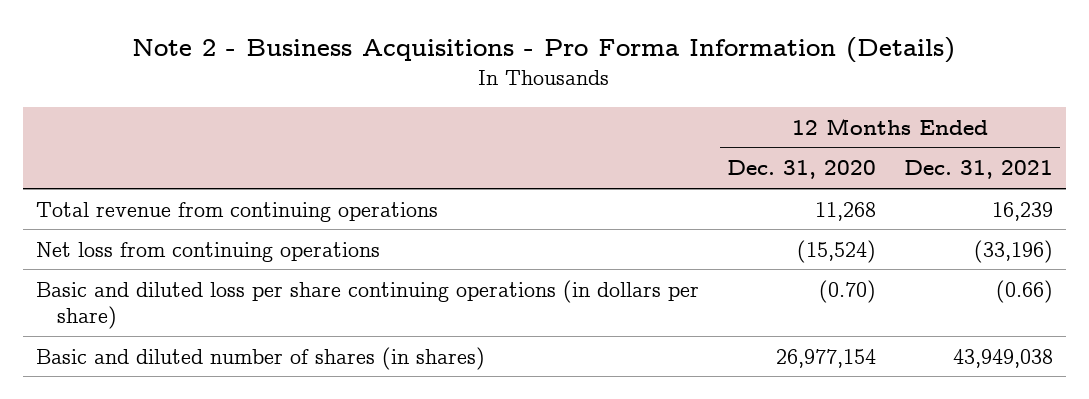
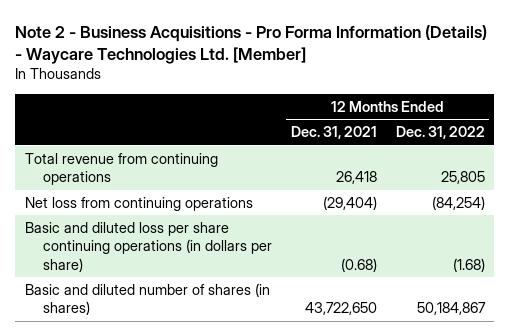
[132,37,956,64] Note 2 - Business Acquisitions - Pro Forma Information (Details) -> [15,24,488,65] Note 2 - Business Acquisitions - Pro Forma Information (Details) - Waycare Technologies Ltd. [Member]
[726,160,876,180] Dec. 31, 2020 -> none
none -> [395,126,485,140] Dec. 31, 2022
[991,201,1053,221] 16,239 -> [335,171,377,185] 26,418
[973,239,1053,263] (33,196) -> [322,195,377,210] (29,404)
[995,279,1053,303] (0.66) -> [340,257,377,272] (0.68)
[952,348,1053,368] 43,949,038 -> [304,302,377,316] 43,722,650

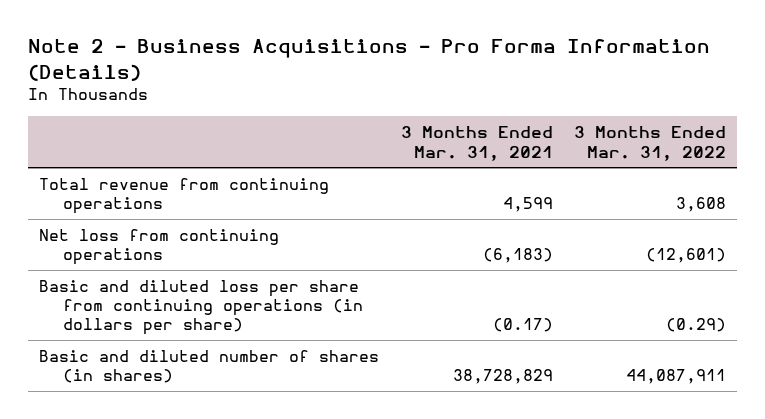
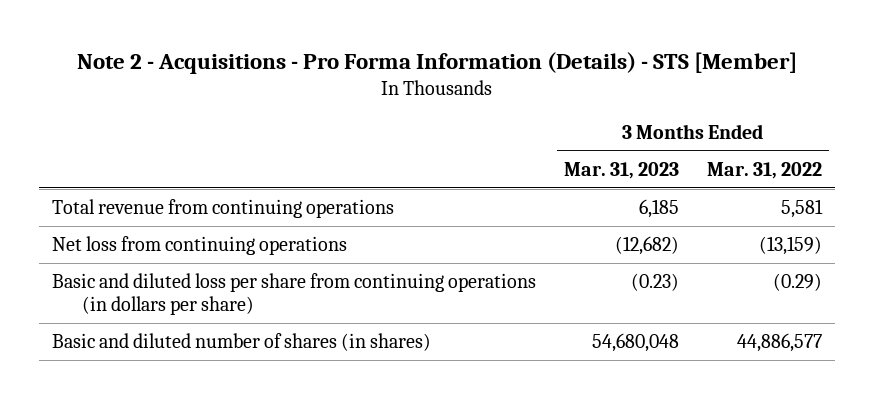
[28,39,711,81] Note 2 - Business Acquisitions - Pro Forma Information (Details) -> [76,51,797,74] Note 2 - Acquisitions - Pro Forma Information (Details) - STS [Member]
[400,126,553,161] 3 Months Ended Mar. 31, 2021 -> none
none -> [563,161,679,179] Mar. 31, 2023
[676,197,727,213] 3,608 -> [780,198,823,218] 5,581
[646,248,727,264] (12,601) -> [758,235,822,255] (13,159)
[626,369,727,385] 44,087,911 -> [736,332,822,352] 44,886,577

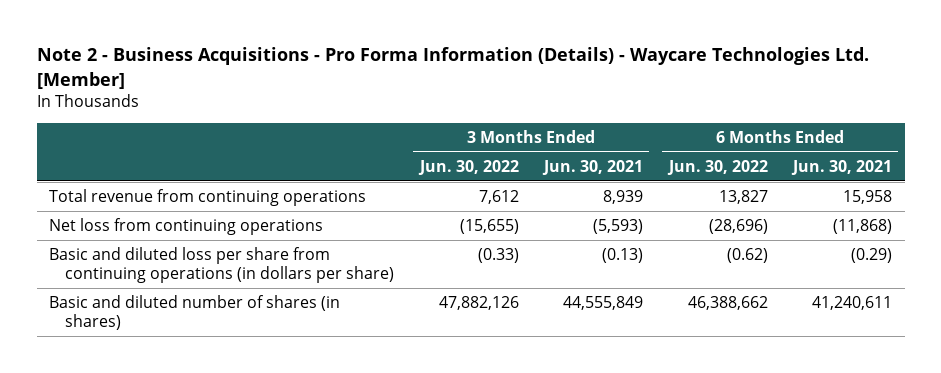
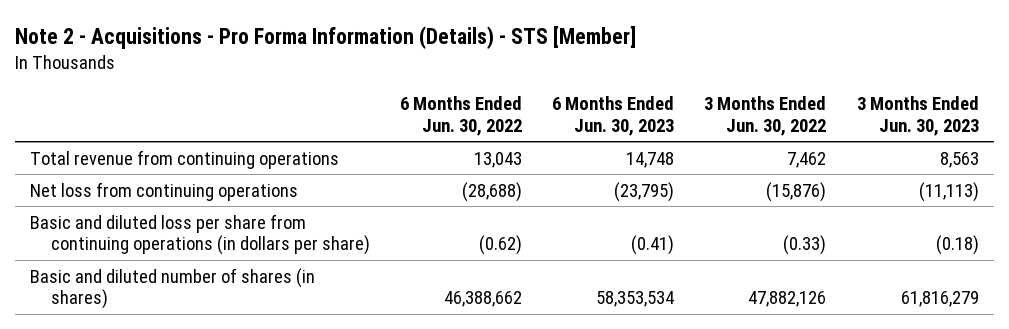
[36,47,869,89] Note 2 - Business Acquisitions - Pro Forma Information (Details) - Waycare Technologies Ltd. [Member] -> [14,25,636,49] Note 2 - Acquisitions - Pro Forma Information (Details) - STS [Member]
[542,159,644,175] Jun. 30, 2021 -> none
[791,159,893,175] Jun. 30, 2021 -> none
none -> [552,96,675,136] 6 Months Ended Jun. 30, 2023
none -> [856,96,979,136] 3 Months Ended Jun. 30, 2023
[478,190,519,205] 7,612 -> [787,151,827,168] 7,462
[718,190,768,205] 13,827 -> [474,151,523,168] 13,043
[459,219,519,235] (15,655) -> [766,181,827,202] (15,876)
[708,219,768,235] (28,696) -> [462,181,523,202] (28,688)

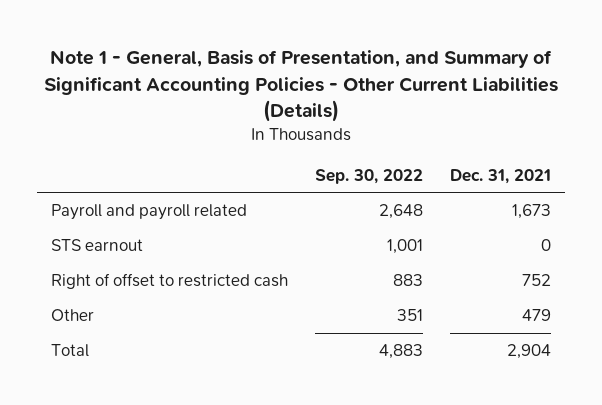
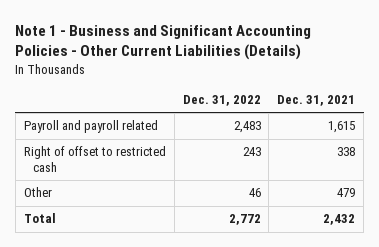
[44,50,559,123] Note 1 - General, Basis of Presentation, and Summary of Significant Accounting Policies - Other Current Liabilities (Details) -> [15,24,312,60] Note 1 - Business and Significant Accounting Policies - Other Current Liabilities (Details)
[315,168,424,184] Sep. 30, 2022 -> none
none -> [182,95,261,107] Dec. 31, 2022
[50,239,143,252] STS earnout -> none
[512,204,552,220] 1,673 -> [328,121,356,134] 1,615
[522,274,552,287] 752 -> [337,147,356,157] 338
[507,344,552,360] 2,904 -> [323,214,356,226] 2,432

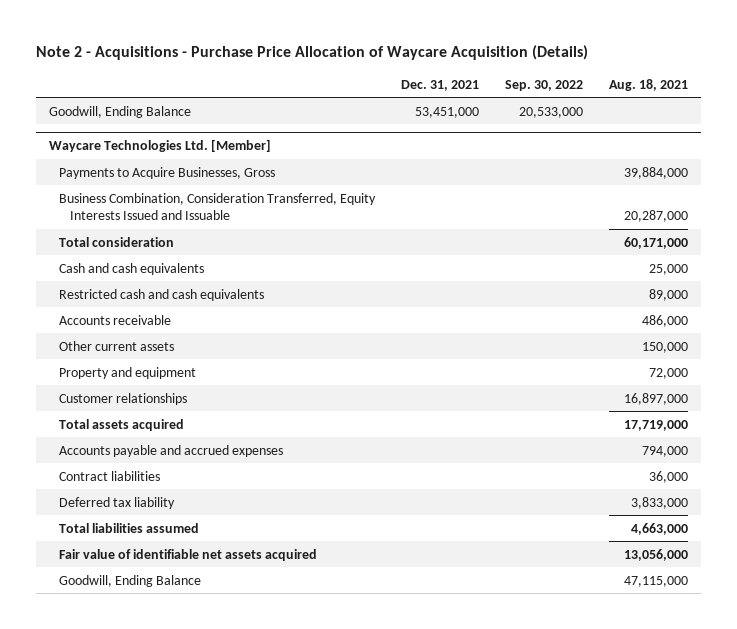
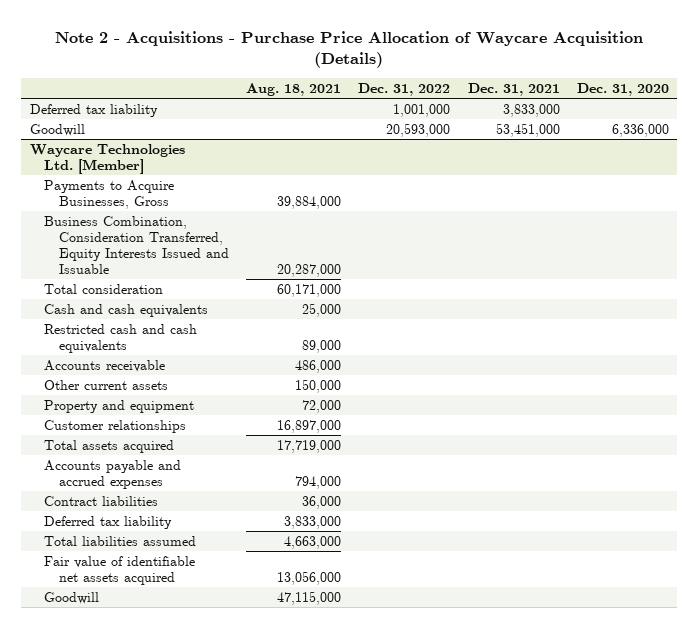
[505,79,584,91] Sep. 30, 2022 -> none
none -> [358,82,451,96] Dec. 31, 2022
none -> [576,82,669,96] Dec. 31, 2020
none -> [29,103,158,117] Deferred tax liability
[48,105,191,118] Goodwill, Ending Balance -> [29,123,85,136] Goodwill
[59,574,202,587] Goodwill, Ending Balance -> [44,591,100,604] Goodwill

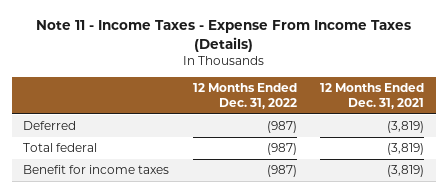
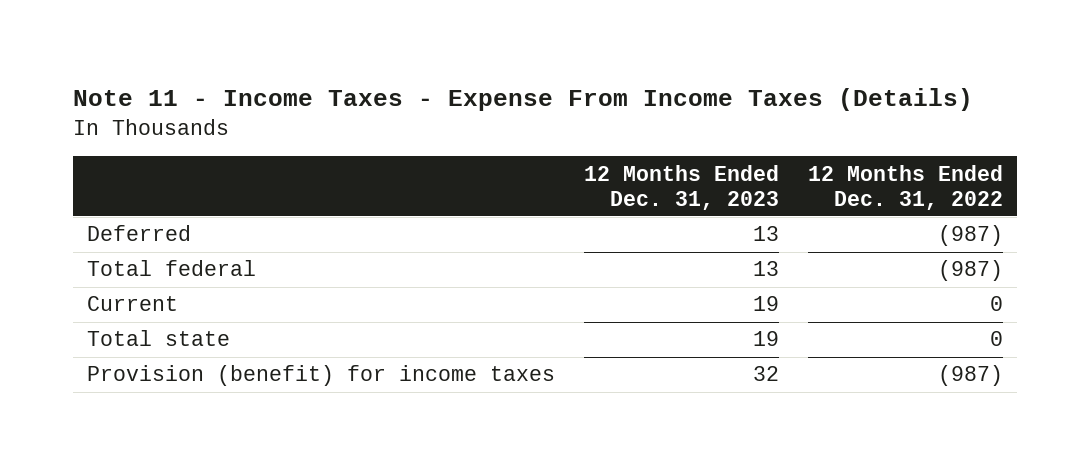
[320,83,425,109] 12 Months Ended Dec. 31, 2021 -> none
none -> [583,164,779,210] 12 Months Ended Dec. 31, 2023
none -> [87,296,179,312] Current
none -> [87,330,231,347] Total state
[23,165,170,175] Benefit for income taxes -> [87,365,556,387] Provision (benefit) for income taxes

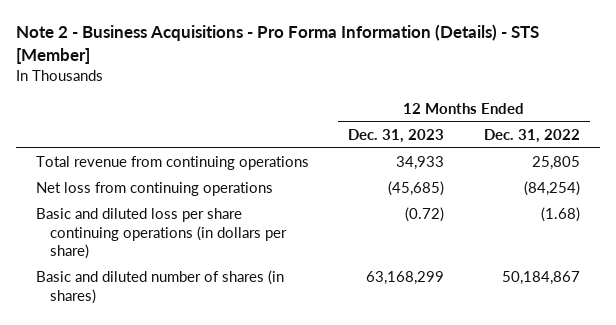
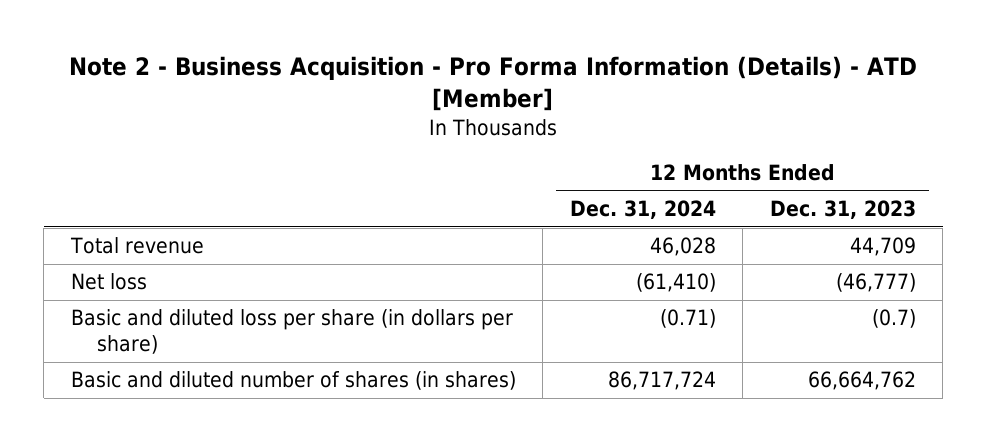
[15,24,539,65] Note 2 - Business Acquisitions - Pro Forma Information (Details) - STS [Member] -> [69,56,918,112] Note 2 - Business Acquisition - Pro Forma Information (Details) - ATD [Member]
[484,128,581,143] Dec. 31, 2022 -> none
none -> [569,200,716,220] Dec. 31, 2024
[35,156,309,171] Total revenue from continuing operations -> [69,237,204,255] Total revenue
[396,156,445,171] 34,933 -> [849,237,916,257] 44,709
[35,182,273,197] Net loss from continuing operations -> [70,273,147,291] Net loss
[388,181,445,197] (45,685) -> [835,273,916,293] (46,777)
[35,208,287,259] Basic and diluted loss per share continuing operations (in dollars per share) -> [70,309,513,355] Basic and diluted loss per share (in dollars per share)
[405,207,445,223] (0.72) -> [871,309,916,329] (0.7)
[366,271,445,286] 63,168,299 -> [807,371,916,391] 66,664,762

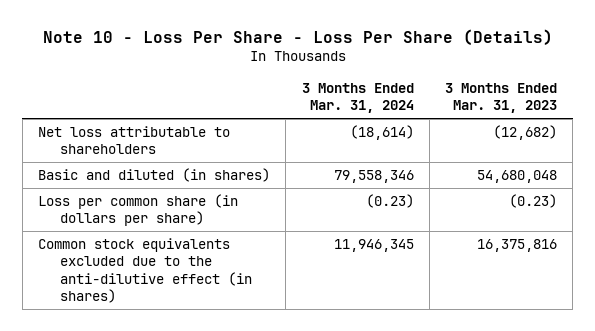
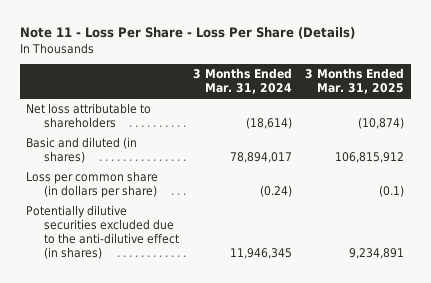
[42,29,553,46] Note 10 - Loss Per Share - Loss Per Share (Details) -> [19,27,355,40] Note 11 - Loss Per Share - Loss Per Share (Details)
[445,82,558,114] 3 Months Ended Mar. 31, 2023 -> none
none -> [305,68,405,95] 3 Months Ended Mar. 31, 2025
[333,169,414,183] 79,558,346 -> [229,152,292,164] 78,894,017
[365,193,414,208] (0.23) -> [259,185,292,198] (0.24)
[38,237,252,303] Common stock equivalents excluded due to the anti-dilutive effect (in shares) -> [26,205,180,260] Potentially dilutive securities excluded due to the anti-dilutive effect (in shares)

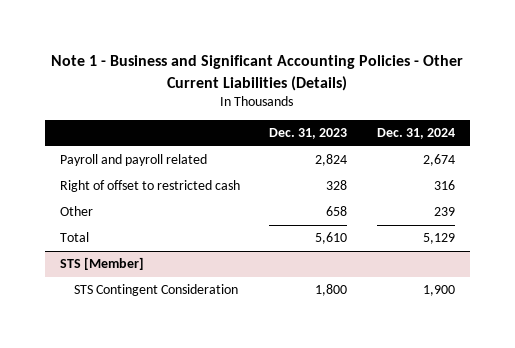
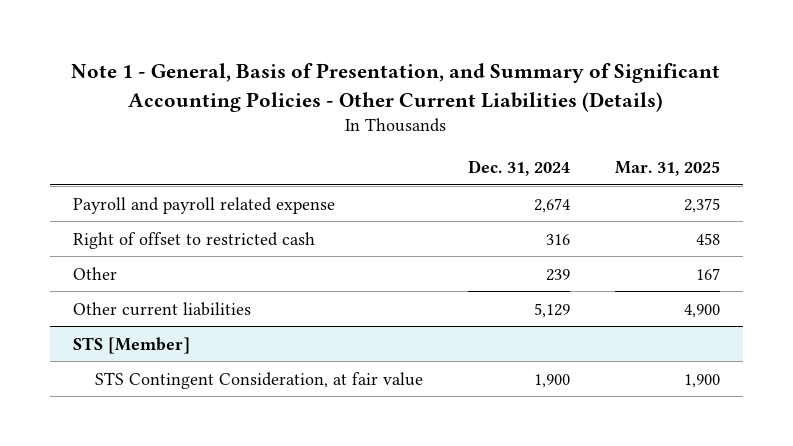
[51,55,464,91] Note 1 - Business and Significant Accounting Policies - Other Current Liabilities (Details) -> [71,63,721,112] Note 1 - General, Basis of Presentation, and Summary of Significant Accounting Policies - Other Current Liabilities (Details)
[269,128,348,140] Dec. 31, 2023 -> none
none -> [615,160,721,176] Mar. 31, 2025
[59,154,207,167] Payroll and payroll related -> [72,196,335,214] Payroll and payroll related expense
[59,232,89,243] Total -> [72,301,251,316] Other current liabilities
[74,284,239,297] STS Contingent Consideration -> [94,371,423,389] STS Contingent Consideration, at fair value

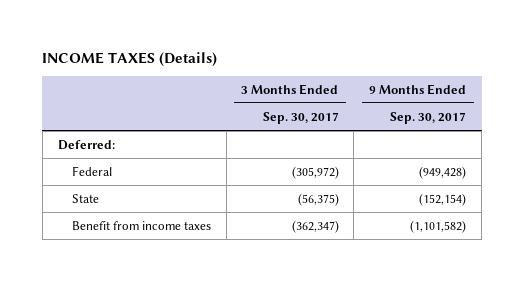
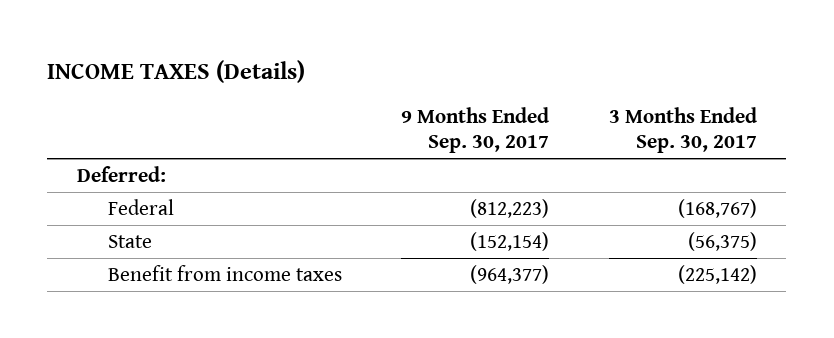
[291,165,339,179] (305,972) -> [677,199,757,219] (168,767)
[419,165,467,179] (949,428) -> [470,199,550,219] (812,223)
[291,219,339,233] (362,347) -> [677,265,757,285] (225,142)
[410,219,467,233] (1,101,582) -> [470,265,550,285] (964,377)

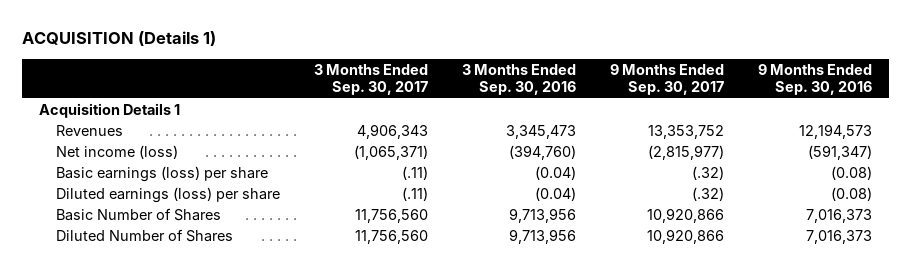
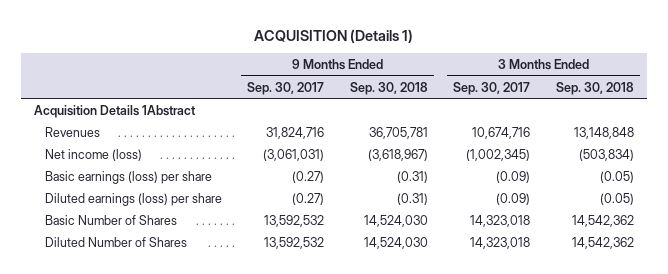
[462,63,577,96] 3 Months Ended Sep. 30, 2016 -> none
[758,63,873,96] 9 Months Ended Sep. 30, 2016 -> none
none -> [349,81,428,95] Sep. 30, 2018
none -> [555,81,634,95] Sep. 30, 2018
[38,102,180,118] Acquisition Details 1 -> [34,104,197,118] Acquisition Details 1Abstract
[357,123,429,139] 4,906,343 -> [472,126,531,139] 10,674,716
[648,124,725,139] 13,353,752 -> [266,126,325,139] 31,824,716
[354,144,429,160] (1,065,371) -> [466,148,531,161] (1,002,345)
[648,144,725,160] (2,815,977) -> [263,148,325,161] (3,061,031)
[402,165,429,180] (.11) -> [496,170,531,183] (0.09)
[692,165,725,180] (.32) -> [292,170,325,183] (0.27)
[402,186,429,201] (.11) -> [496,192,531,205] (0.09)
[692,186,725,201] (.32) -> [292,192,325,205] (0.27)
[355,208,429,223] 11,756,560 -> [470,214,531,227] 14,323,018
[647,207,725,223] 10,920,866 -> [264,214,325,227] 13,592,532
[355,229,429,244] 11,756,560 -> [470,236,531,249] 14,323,018
[647,228,725,244] 10,920,866 -> [264,236,325,249] 13,592,532

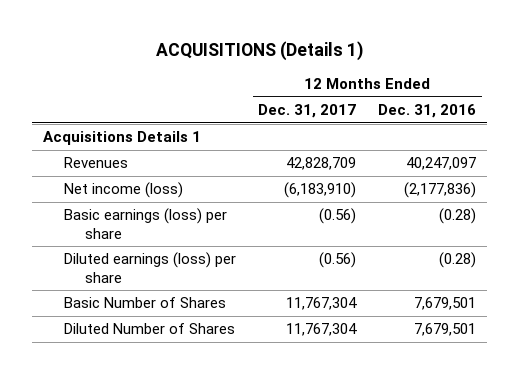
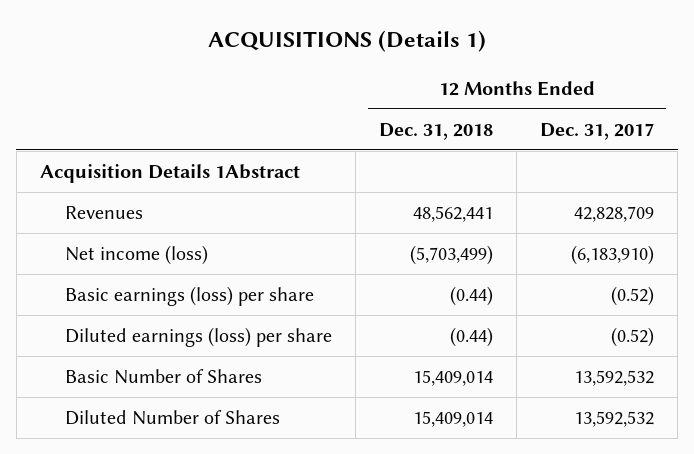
[378,103,477,118] Dec. 31, 2016 -> none
none -> [379,122,494,140] Dec. 31, 2018
[43,131,202,146] Acquisitions Details 1 -> [39,164,300,184] Acquisition Details 1Abstract
[319,208,357,225] (0.56) -> [611,286,655,307] (0.52)
[319,252,357,269] (0.56) -> [611,327,655,348] (0.52)
[286,297,358,311] 11,767,304 -> [574,370,655,387] 13,592,532
[286,323,358,337] 11,767,304 -> [574,411,655,428] 13,592,532

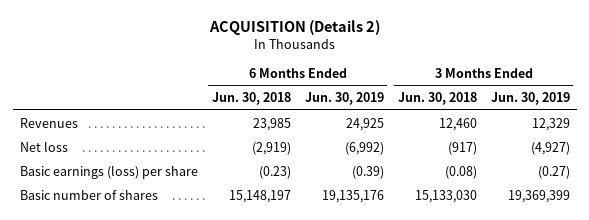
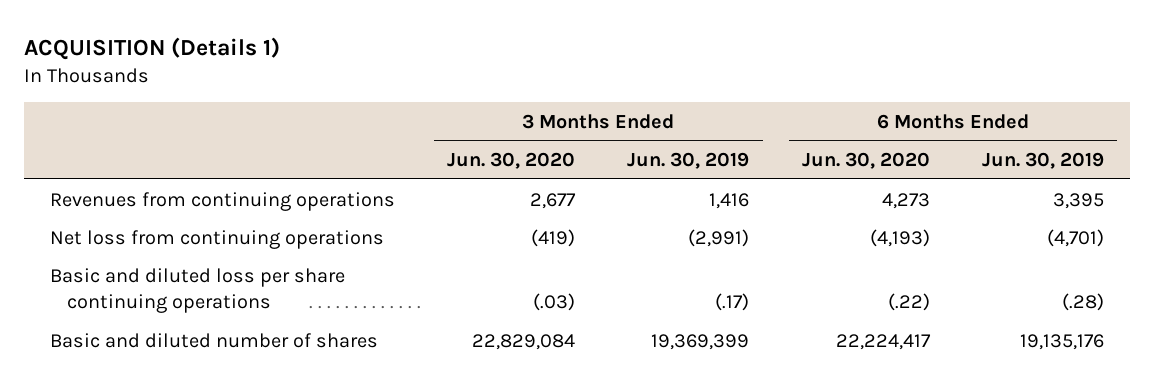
[208,19,380,35] ACQUISITION (Details 2) -> [23,36,280,60] ACQUISITION (Details 1)
[211,92,291,106] Jun. 30, 2018 -> none
[397,92,477,106] Jun. 30, 2018 -> none
none -> [447,151,576,169] Jun. 30, 2020
none -> [801,151,930,169] Jun. 30, 2020
[19,117,78,128] Revenues -> [49,191,395,211] Revenues from continuing operations
[345,117,384,131] 24,925 -> [1053,192,1105,209] 3,395
[531,117,570,131] 12,329 -> [709,192,750,209] 1,416
[19,140,68,152] Net loss -> [49,229,384,249] Net loss from continuing operations
[344,141,384,155] (6,992) -> [1047,228,1105,247] (4,701)
[530,141,570,155] (4,927) -> [688,228,750,247] (2,991)
[19,164,198,179] Basic earnings (loss) per share -> [49,267,345,313] Basic and diluted loss per share continuing operations
[351,165,384,179] (0.39) -> [1062,292,1105,311] (.28)
[537,165,570,179] (0.27) -> [715,292,750,311] (.17)
[19,189,158,200] Basic number of shares -> [49,332,378,348] Basic and diluted number of shares

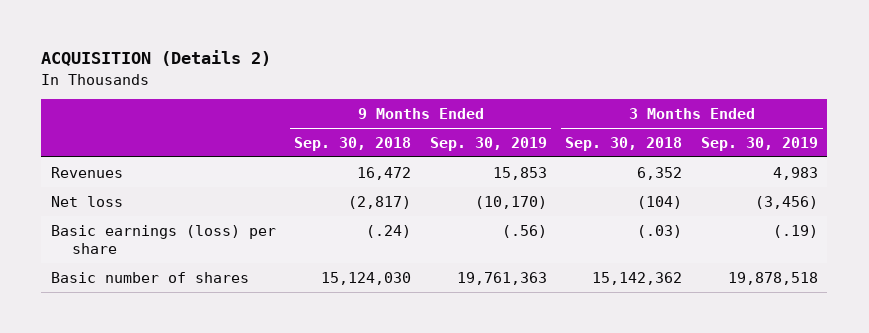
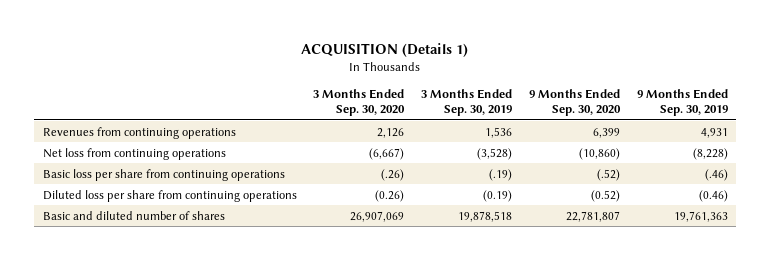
[41,50,272,67] ACQUISITION (Details 2) -> [301,42,469,57] ACQUISITION (Details 1)
[294,136,412,151] Sep. 30, 2018 -> none
[565,136,683,151] Sep. 30, 2018 -> none
none -> [313,89,406,117] 3 Months Ended Sep. 30, 2020
none -> [528,89,621,117] 9 Months Ended Sep. 30, 2020
[50,166,123,178] Revenues -> [42,126,236,139] Revenues from continuing operations
[492,166,547,180] 15,853 -> [700,127,728,138] 4,931
[773,166,819,180] 4,983 -> [485,126,513,138] 1,536
[50,195,123,207] Net loss -> [42,147,226,160] Net loss from continuing operations
[474,195,547,209] (10,170) -> [692,147,728,160] (8,228)
[755,195,819,209] (3,456) -> [477,147,513,160] (3,528)
[50,224,276,254] Basic earnings (loss) per share -> [42,168,285,181] Basic loss per share from continuing operations
[501,224,547,238] (.56) -> [704,168,728,181] (.46)
none -> [42,189,297,202] Diluted loss per share from continuing operations
[50,271,249,283] Basic number of shares -> [42,210,225,220] Basic and diluted number of shares

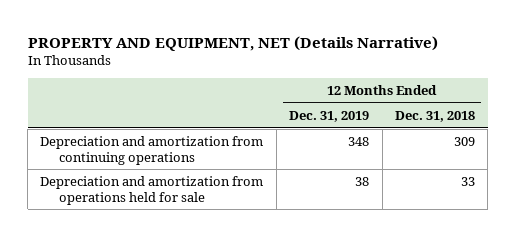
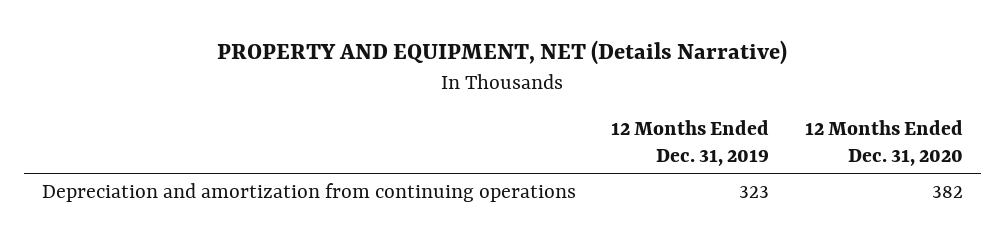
[395,111,476,123] Dec. 31, 2018 -> none
none -> [804,120,963,166] 12 Months Ended Dec. 31, 2020
[40,176,264,205] Depreciation and amortization from operations held for sale -> none
[348,137,370,147] 348 -> [739,186,770,199] 323

